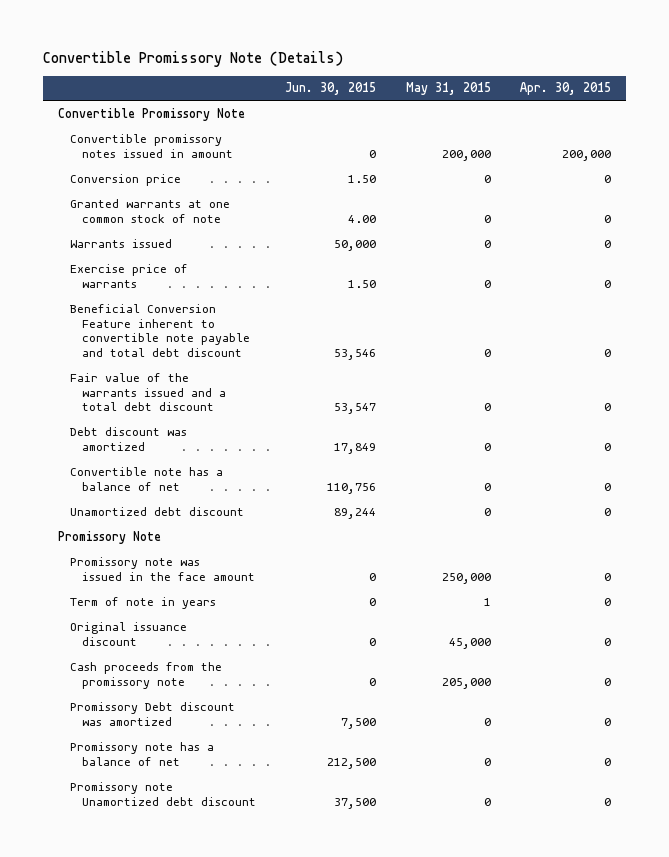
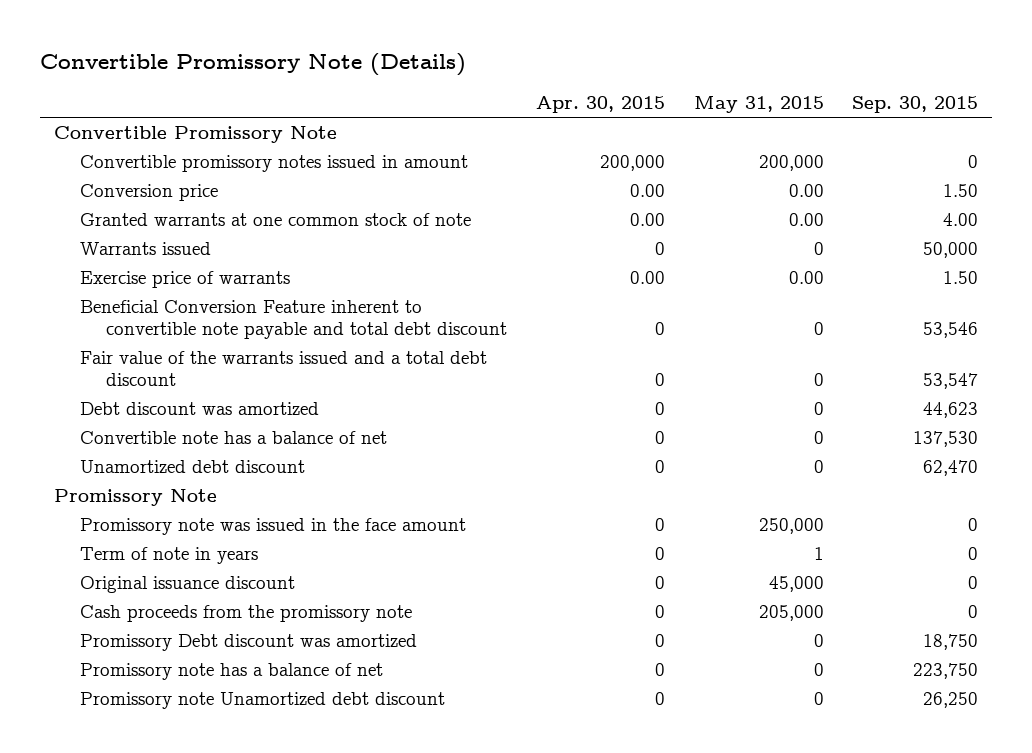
[285,82,377,96] Jun. 30, 2015 -> none
none -> [852,96,979,114] Sep. 30, 2015
[483,174,491,183] 0 -> [788,184,824,198] 0.00
[604,174,612,183] 0 -> [629,184,665,198] 0.00
[483,214,491,223] 0 -> [788,213,824,227] 0.00
[604,214,612,223] 0 -> [629,213,665,227] 0.00
[483,279,491,288] 0 -> [788,271,824,285] 0.00
[604,279,612,288] 0 -> [629,271,665,285] 0.00

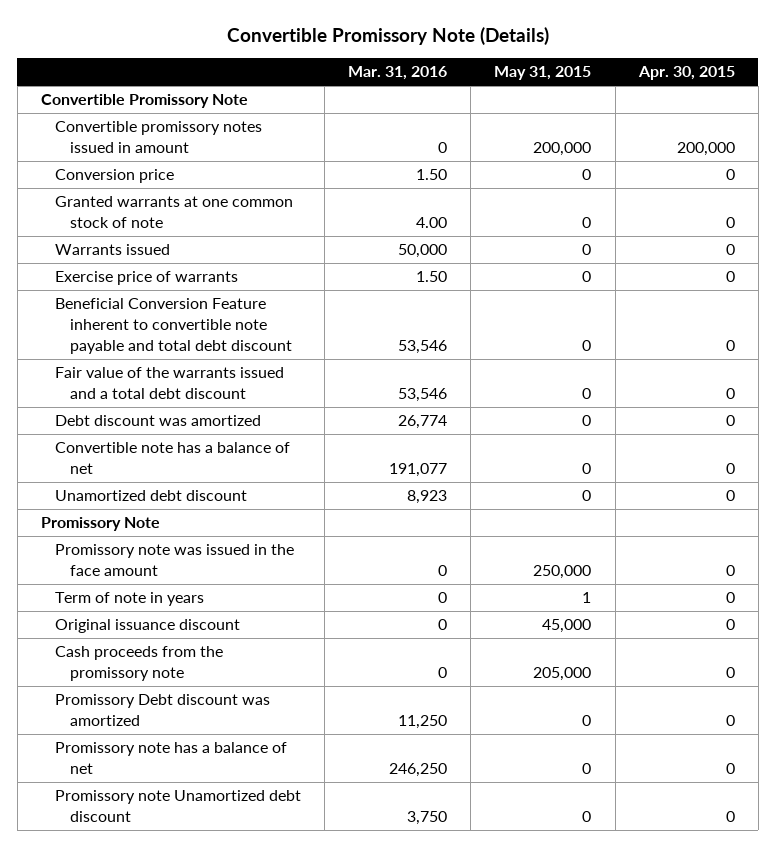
[852,96,979,114] Sep. 30, 2015 -> none
none -> [348,66,448,81] Mar. 31, 2016
[629,184,665,198] 0.00 -> [725,169,735,181] 0
[788,184,824,198] 0.00 -> [582,169,592,181] 0
[629,213,665,227] 0.00 -> [725,216,735,228] 0
[788,213,824,227] 0.00 -> [582,216,592,228] 0
[629,271,665,285] 0.00 -> [725,271,735,283] 0
[788,271,824,285] 0.00 -> [582,271,592,283] 0

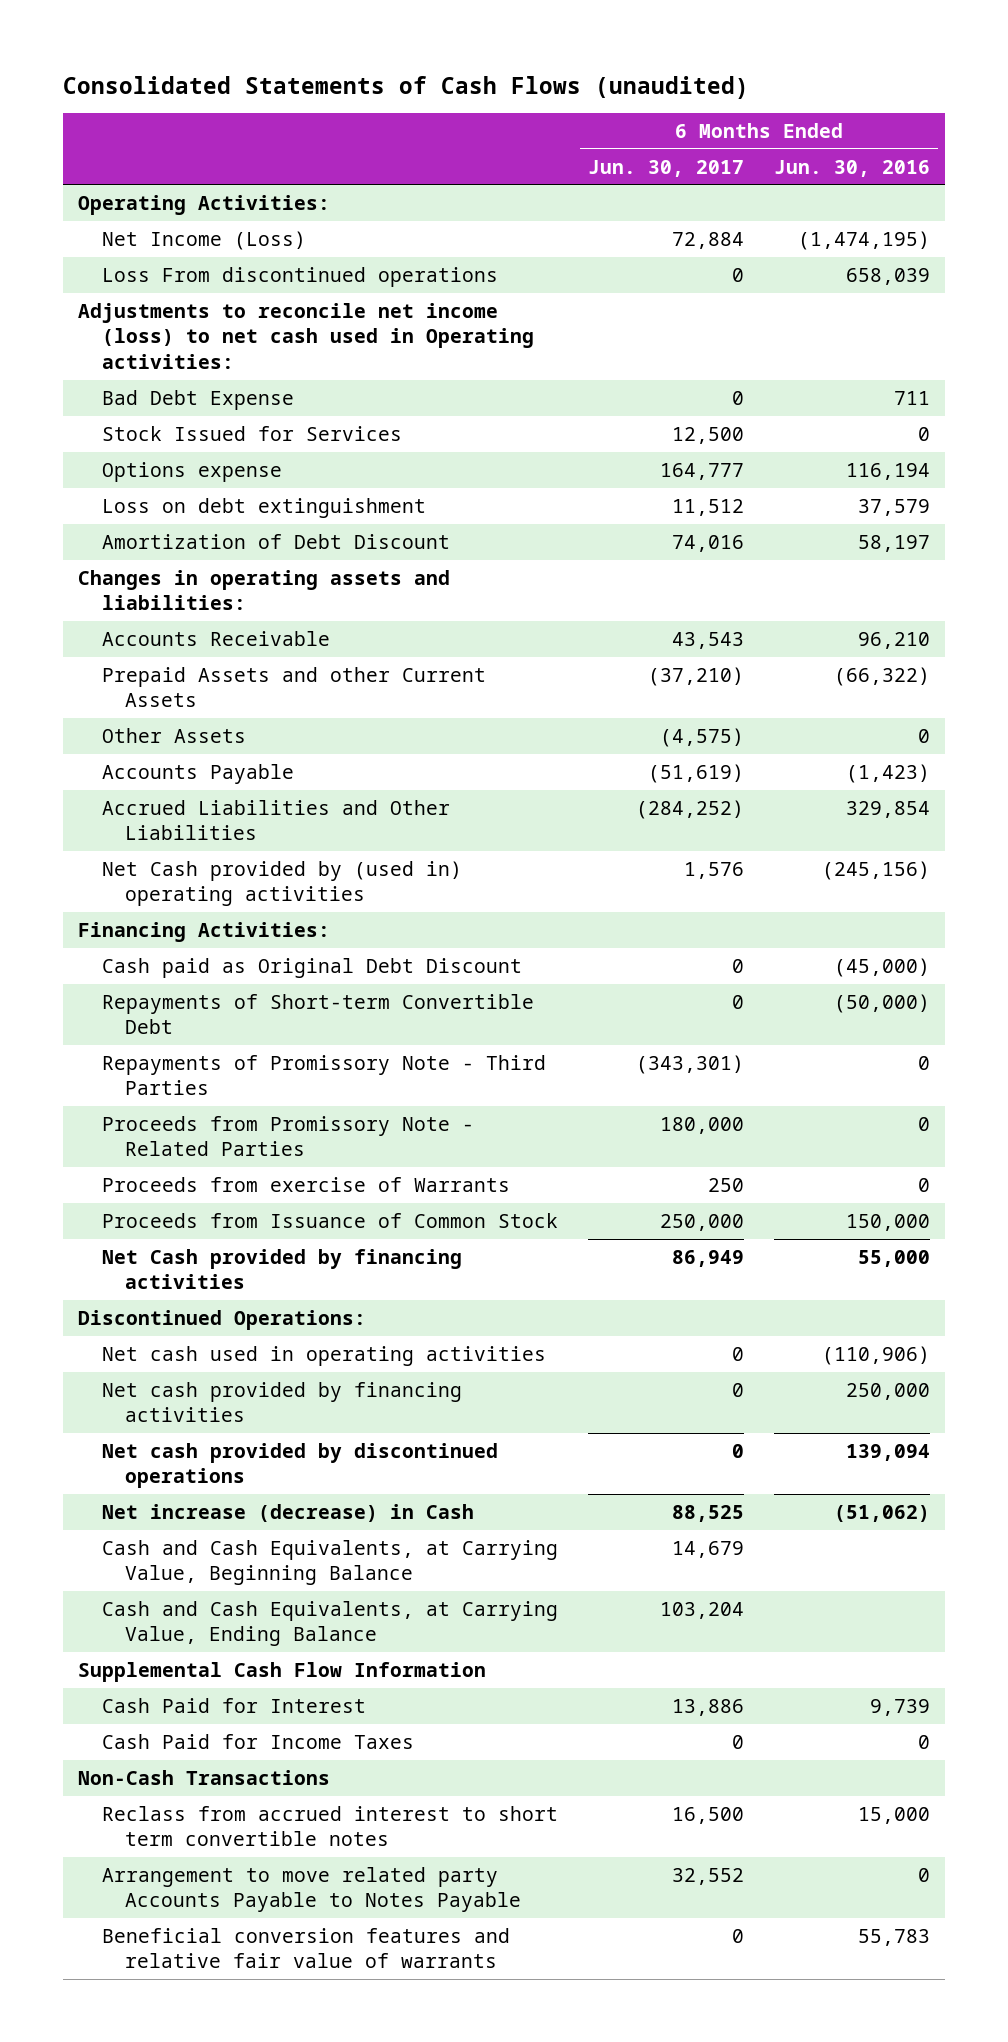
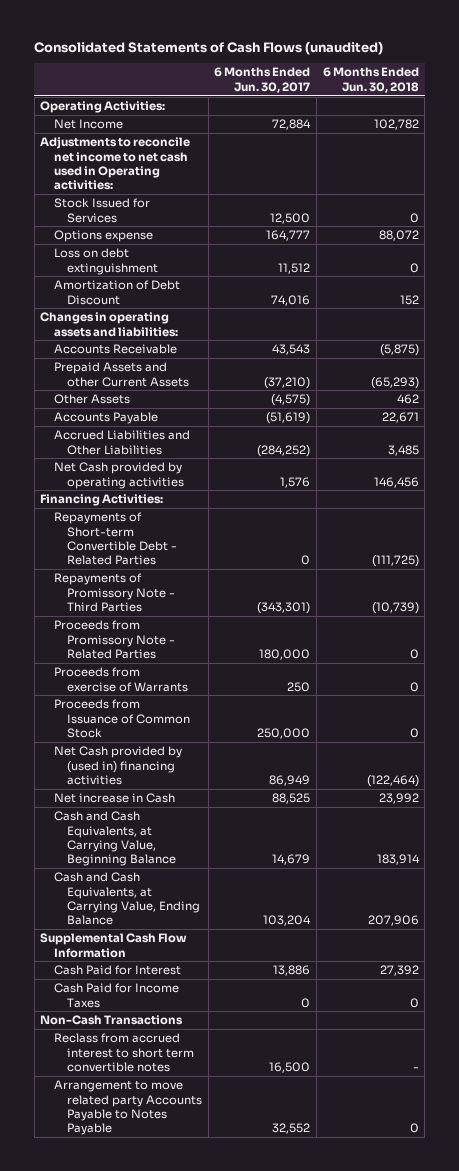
[774,159,931,177] Jun. 30, 2016 -> none
none -> [322,67,419,93] 6 Months Ended Jun. 30, 2018
[101,266,498,287] Loss From discontinued operations -> none
[101,389,294,410] Bad Debt Expense -> none
[101,230,306,250] Net Income (Loss) -> [53,119,123,130] Net Income
[78,302,534,369] Adjustments to reconcile net income (loss) to net cash used in Operating activities: -> [40,137,191,191] Adjustments to reconcile net income to net cash used in Operating activities:
[101,860,462,907] Net Cash provided by (used in) operating activities -> [53,462,185,489] Net Cash provided by operating activities
[101,957,522,978] Cash paid as Original Debt Discount -> none
[101,993,534,1035] Repayments of Short-term Convertible Debt -> [53,512,178,566] Repayments of Short-term Convertible Debt - Related Parties
[78,1309,367,1330] Discontinued Operations: -> none
[101,1345,546,1366] Net cash used in operating activities -> none
[101,1381,462,1423] Net cash provided by financing activities -> none
[101,1442,498,1489] Net cash provided by discontinued operations -> none
[101,1248,462,1290] Net Cash provided by financing activities -> [53,746,182,785] Net Cash provided by (used in) financing activities
[101,1503,474,1522] Net increase (decrease) in Cash -> [53,793,175,804] Net increase in Cash
[101,1927,510,1969] Beneficial conversion features and relative fair value of warrants -> none

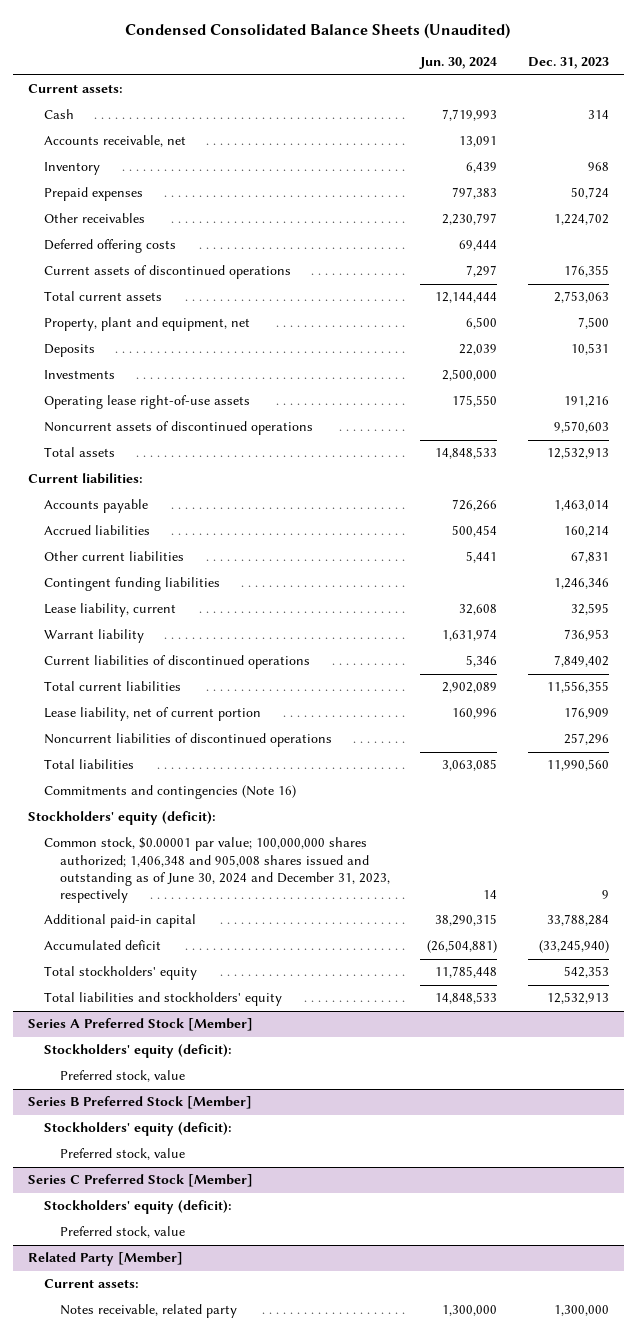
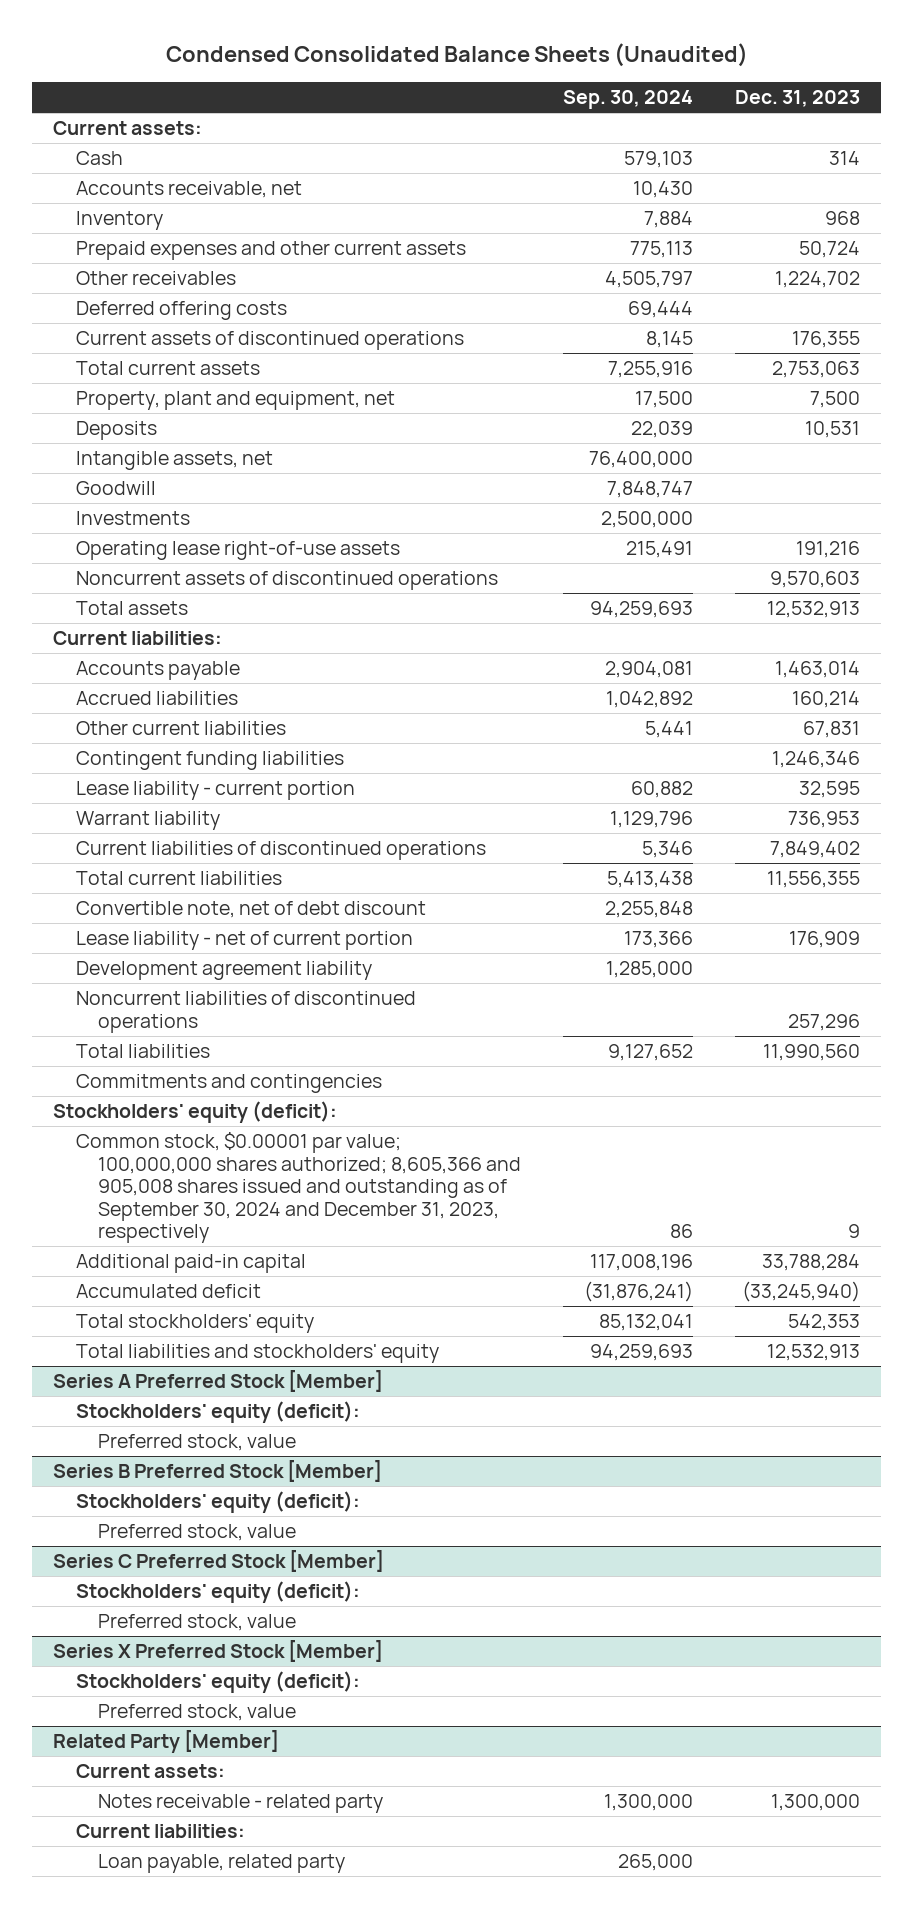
[419,57,498,70] Jun. 30, 2024 -> none
none -> [562,89,693,109] Sep. 30, 2024
[43,187,143,202] Prepaid expenses -> [75,241,466,261] Prepaid expenses and other current assets
none -> [75,451,273,471] Intangible assets, net
none -> [75,481,156,496] Goodwill
[43,603,176,618] Lease liability, current -> [75,781,355,801] Lease liability - current portion
none -> [75,901,426,919] Convertible note, net of debt discount
[43,707,261,722] Lease liability, net of current portion -> [75,931,413,951] Lease liability - net of current portion
none -> [75,961,372,981] Development agreement liability
[43,785,296,800] Commitments and contingencies (Note 16) -> [75,1074,382,1094] Commitments and contingencies
[43,837,390,903] Common stock, $0.00001 par value; 100,000,000 shares authorized; 1,406,348 and 905,008 shares issued and outstanding as of June 30, 2024 and December 31, 2023, respectively -> [75,1132,521,1244] Common stock, $0.00001 par value; 100,000,000 shares authorized; 8,605,366 and 905,008 shares issued and outstanding as of September 30, 2024 and December 31, 2023, respectively
none -> [53,1640,384,1663] Series X Preferred Stock [Member]
none -> [75,1671,360,1694] Stockholders' equity (deficit):
none -> [97,1704,296,1722] Preferred stock, value
[59,1304,237,1319] Notes receivable, related party -> [97,1794,383,1814] Notes receivable - related party
none -> [75,1824,245,1839] Current liabilities:
none -> [97,1854,345,1874] Loan payable, related party

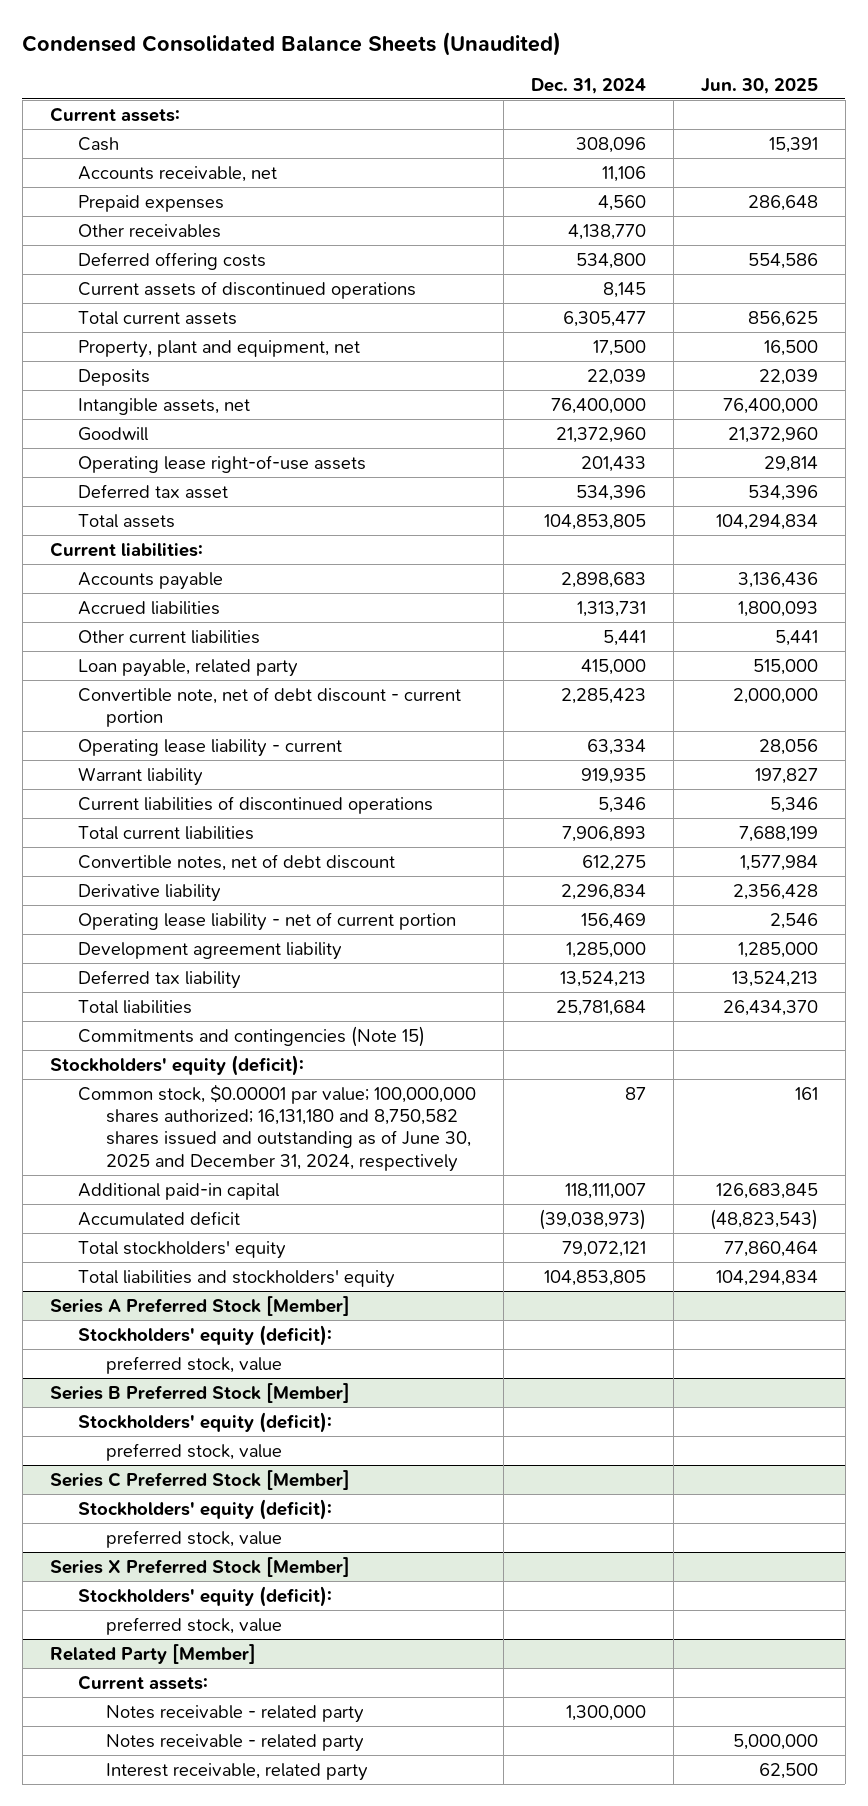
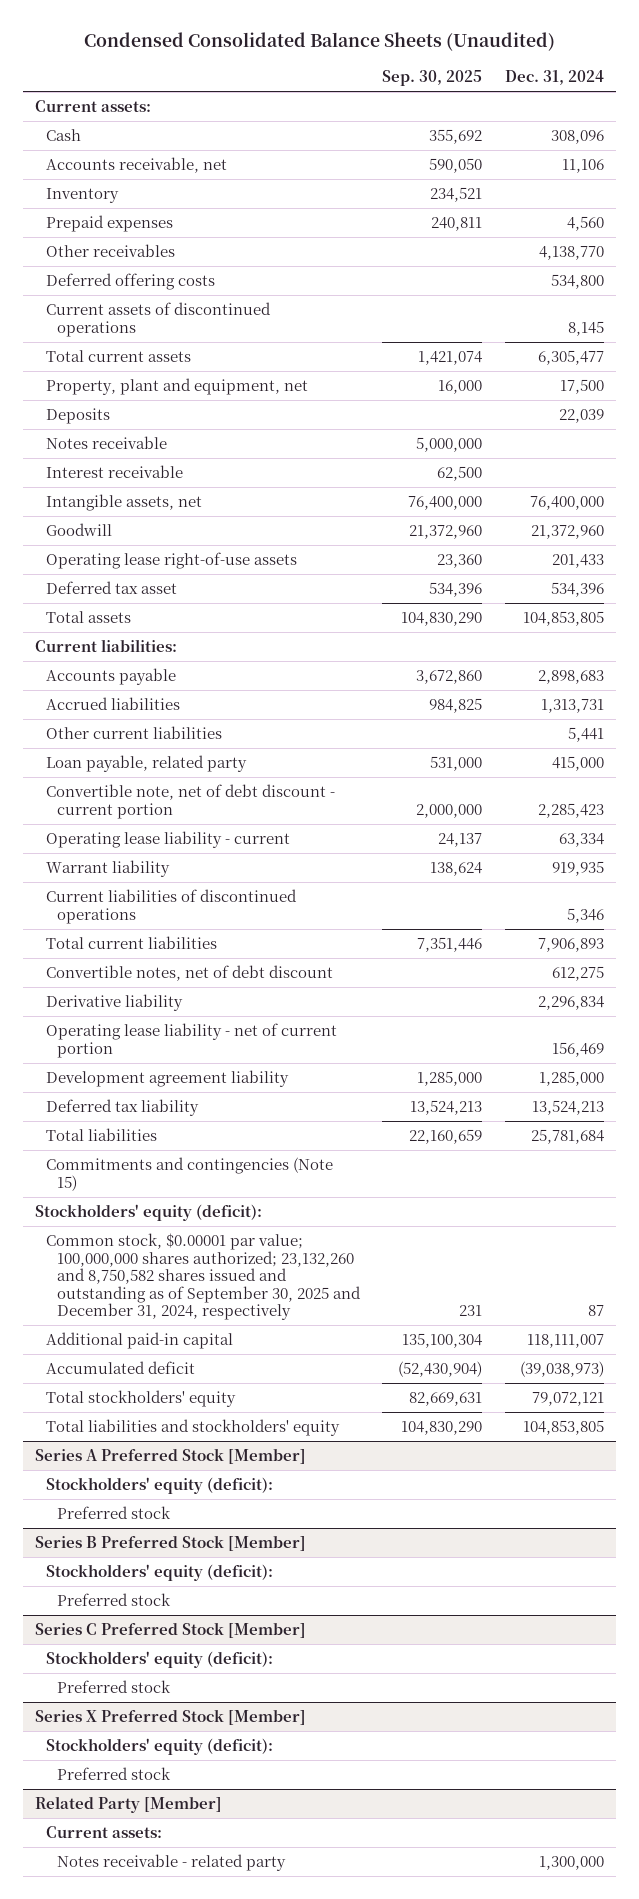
[701,77,819,94] Jun. 30, 2025 -> none
none -> [382,70,483,87] Sep. 30, 2025
none -> [45,188,119,204] Inventory
none -> [45,436,167,450] Notes receivable
none -> [45,465,183,479] Interest receivable
[78,1083,477,1172] Common stock, $0.00001 par value; 100,000,000 shares authorized; 16,131,180 and 8,750,582 shares issued and outstanding as of June 30, 2025 and December 31, 2024, respectively -> [45,1233,361,1321] Common stock, $0.00001 par value; 100,000,000 shares authorized; 23,132,260 and 8,750,582 shares issued and outstanding as of September 30, 2025 and December 31, 2024, respectively
[106,1355,283,1374] preferred stock, value -> [56,1506,171,1520] Preferred stock
[106,1442,283,1461] preferred stock, value -> [56,1593,171,1607] Preferred stock
[106,1529,283,1548] preferred stock, value -> [56,1680,171,1694] Preferred stock
[106,1616,283,1635] preferred stock, value -> [56,1767,171,1781] Preferred stock
[106,1733,365,1752] Notes receivable - related party -> none
[106,1762,369,1781] Interest receivable, related party -> none

